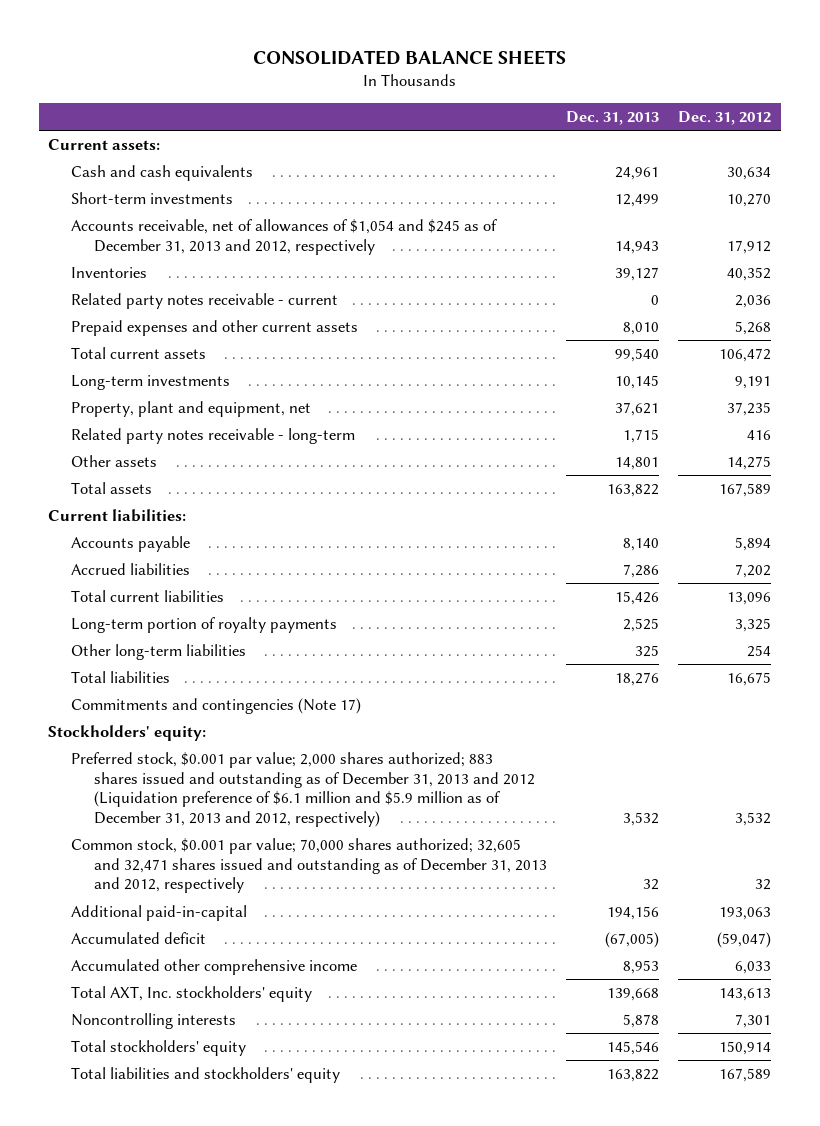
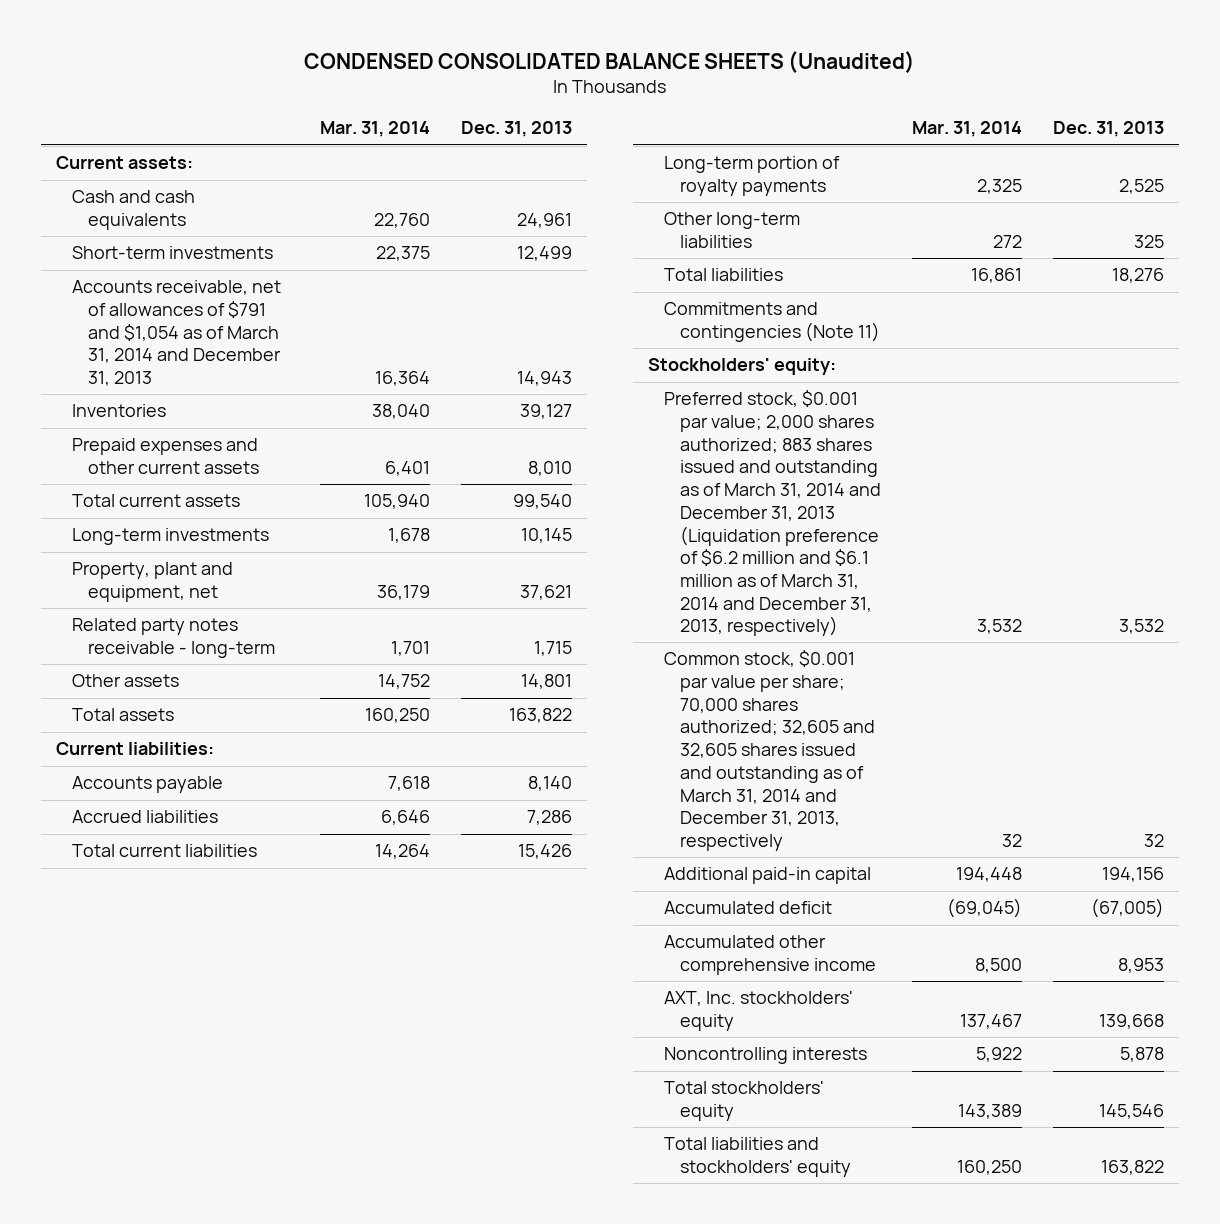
[252,50,566,66] CONSOLIDATED BALANCE SHEETS -> [303,50,915,73] CONDENSED CONSOLIDATED BALANCE SHEETS (Unaudited)
[678,111,772,126] Dec. 31, 2012 -> none
none -> [319,121,430,138] Mar. 31, 2014
[70,219,497,255] Accounts receivable, net of allowances of $1,054 and $245 as of December 31, 2013 and 2012, respectively -> [71,280,281,387] Accounts receivable, net of allowances of $791 and $1,054 as of March 31, 2014 and December 31, 2013
[70,293,338,310] Related party notes receivable - current -> none
[70,698,361,715] Commitments and contingencies (Note 17) -> [663,302,880,343] Commitments and contingencies (Note 11)
[70,752,535,827] Preferred stock, $0.001 par value; 2,000 shares authorized; 883 shares issued and outstanding as of December 31, 2013 and 2012 (Liquidation preference of $6.1 million and $5.9 million as of December 31, 2013 and 2012, respectively) -> [663,390,881,637] Preferred stock, $0.001 par value; 2,000 shares authorized; 883 shares issued and outstanding as of March 31, 2014 and December 31, 2013 (Liquidation preference of $6.2 million and $6.1 million as of March 31, 2014 and December 31, 2013, respectively)
[70,838,547,894] Common stock, $0.001 par value; 70,000 shares authorized; 32,605 and 32,471 shares issued and outstanding as of December 31, 2013 and 2012, respectively -> [663,650,875,851] Common stock, $0.001 par value per share; 70,000 shares authorized; 32,605 and 32,605 shares issued and outstanding as of March 31, 2014 and December 31, 2013, respectively
[70,905,247,922] Additional paid-in-capital -> [663,867,871,885] Additional paid-in capital
[70,986,312,1003] Total AXT, Inc. stockholders' equity -> [663,991,853,1032] AXT, Inc. stockholders' equity

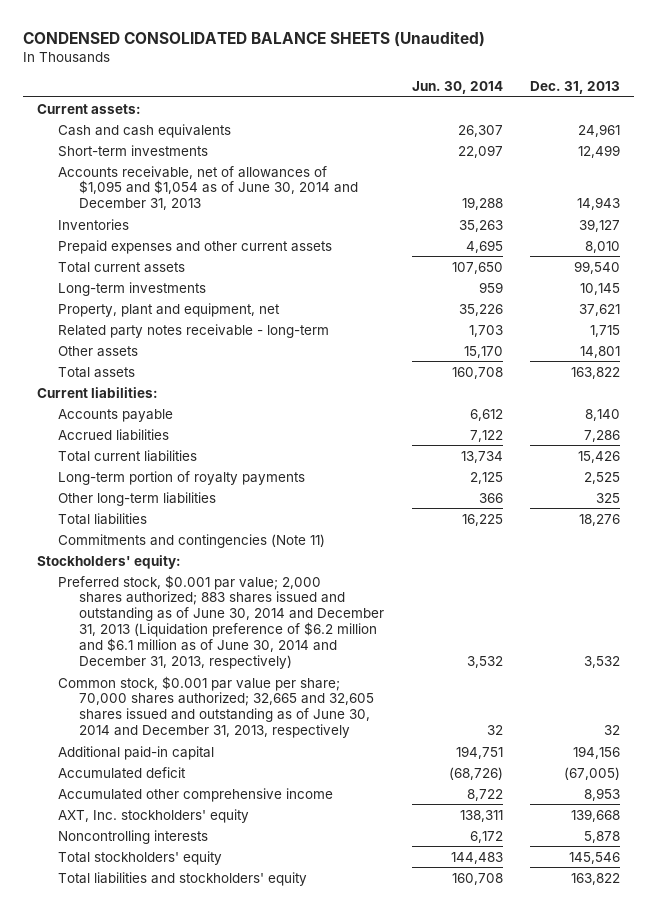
[319,121,430,138] Mar. 31, 2014 -> none
none -> [411,81,503,95] Jun. 30, 2014
[71,280,281,387] Accounts receivable, net of allowances of $791 and $1,054 as of March 31, 2014 and December 31, 2013 -> [58,165,359,211] Accounts receivable, net of allowances of $1,095 and $1,054 as of June 30, 2014 and December 31, 2013
[663,390,881,637] Preferred stock, $0.001 par value; 2,000 shares authorized; 883 shares issued and outstanding as of March 31, 2014 and December 31, 2013 (Liquidation preference of $6.2 million and $6.1 million as of March 31, 2014 and December 31, 2013, respectively) -> [58,574,385,669] Preferred stock, $0.001 par value; 2,000 shares authorized; 883 shares issued and outstanding as of June 30, 2014 and December 31, 2013 (Liquidation preference of $6.2 million and $6.1 million as of June 30, 2014 and December 31, 2013, respectively)
[663,650,875,851] Common stock, $0.001 par value per share; 70,000 shares authorized; 32,605 and 32,605 shares issued and outstanding as of March 31, 2014 and December 31, 2013, respectively -> [58,675,375,739] Common stock, $0.001 par value per share; 70,000 shares authorized; 32,665 and 32,605 shares issued and outstanding as of June 30, 2014 and December 31, 2013, respectively

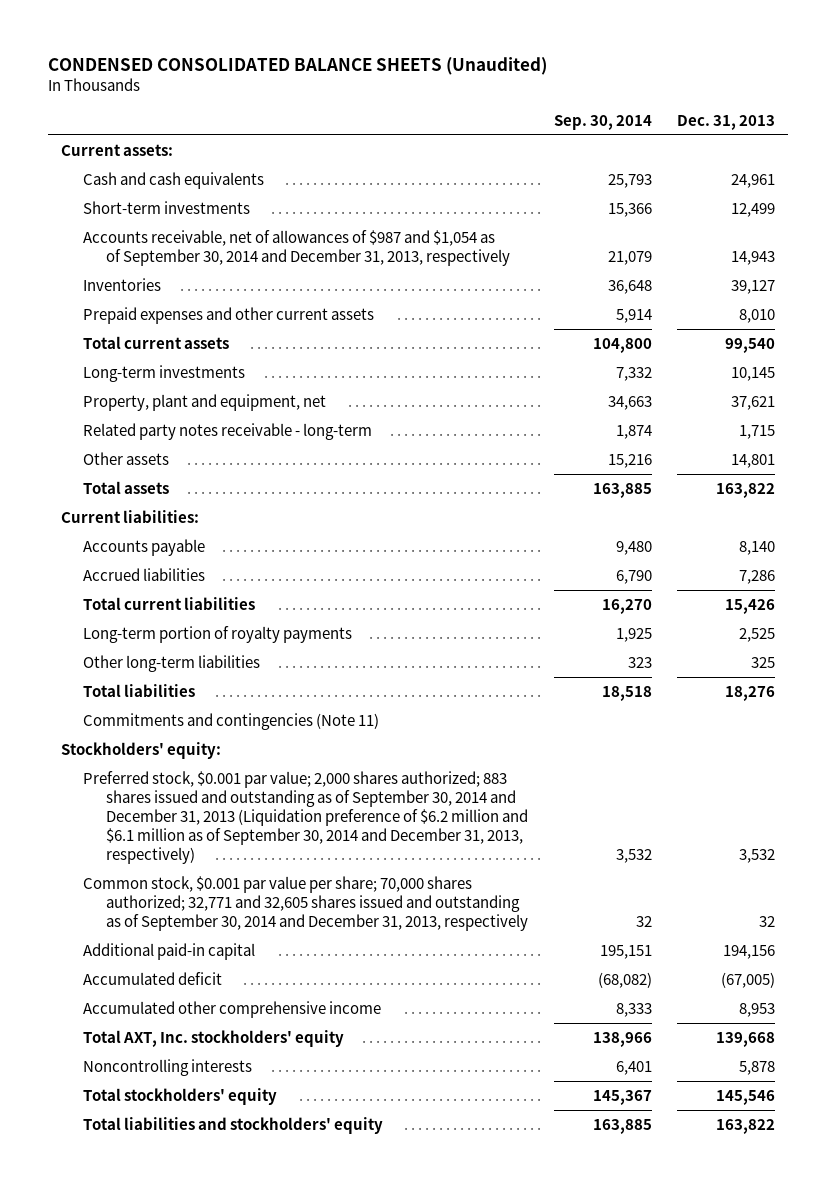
[411,81,503,95] Jun. 30, 2014 -> none
none -> [553,114,652,130] Sep. 30, 2014
[58,165,359,211] Accounts receivable, net of allowances of $1,095 and $1,054 as of June 30, 2014 and December 31, 2013 -> [83,229,510,266] Accounts receivable, net of allowances of $987 and $1,054 as of September 30, 2014 and December 31, 2013, respectively
[58,574,385,669] Preferred stock, $0.001 par value; 2,000 shares authorized; 883 shares issued and outstanding as of June 30, 2014 and December 31, 2013 (Liquidation preference of $6.2 million and $6.1 million as of June 30, 2014 and December 31, 2013, respectively) -> [83,770,528,865] Preferred stock, $0.001 par value; 2,000 shares authorized; 883 shares issued and outstanding as of September 30, 2014 and December 31, 2013 (Liquidation preference of $6.2 million and $6.1 million as of September 30, 2014 and December 31, 2013, respectively)
[58,675,375,739] Common stock, $0.001 par value per share; 70,000 shares authorized; 32,665 and 32,605 shares issued and outstanding as of June 30, 2014 and December 31, 2013, respectively -> [83,875,528,932] Common stock, $0.001 par value per share; 70,000 shares authorized; 32,771 and 32,605 shares issued and outstanding as of September 30, 2014 and December 31, 2013, respectively
[58,808,250,823] AXT, Inc. stockholders' equity -> [83,1029,345,1047] Total AXT, Inc. stockholders' equity

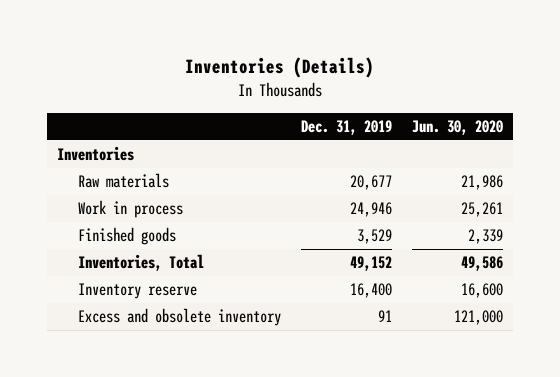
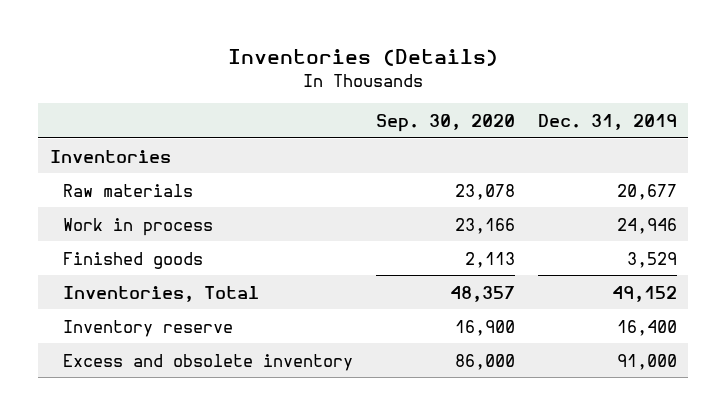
[411,120,503,136] Jun. 30, 2020 -> none
none -> [375,113,515,132] Sep. 30, 2020
[377,310,392,323] 91 -> [616,353,677,370] 91,000

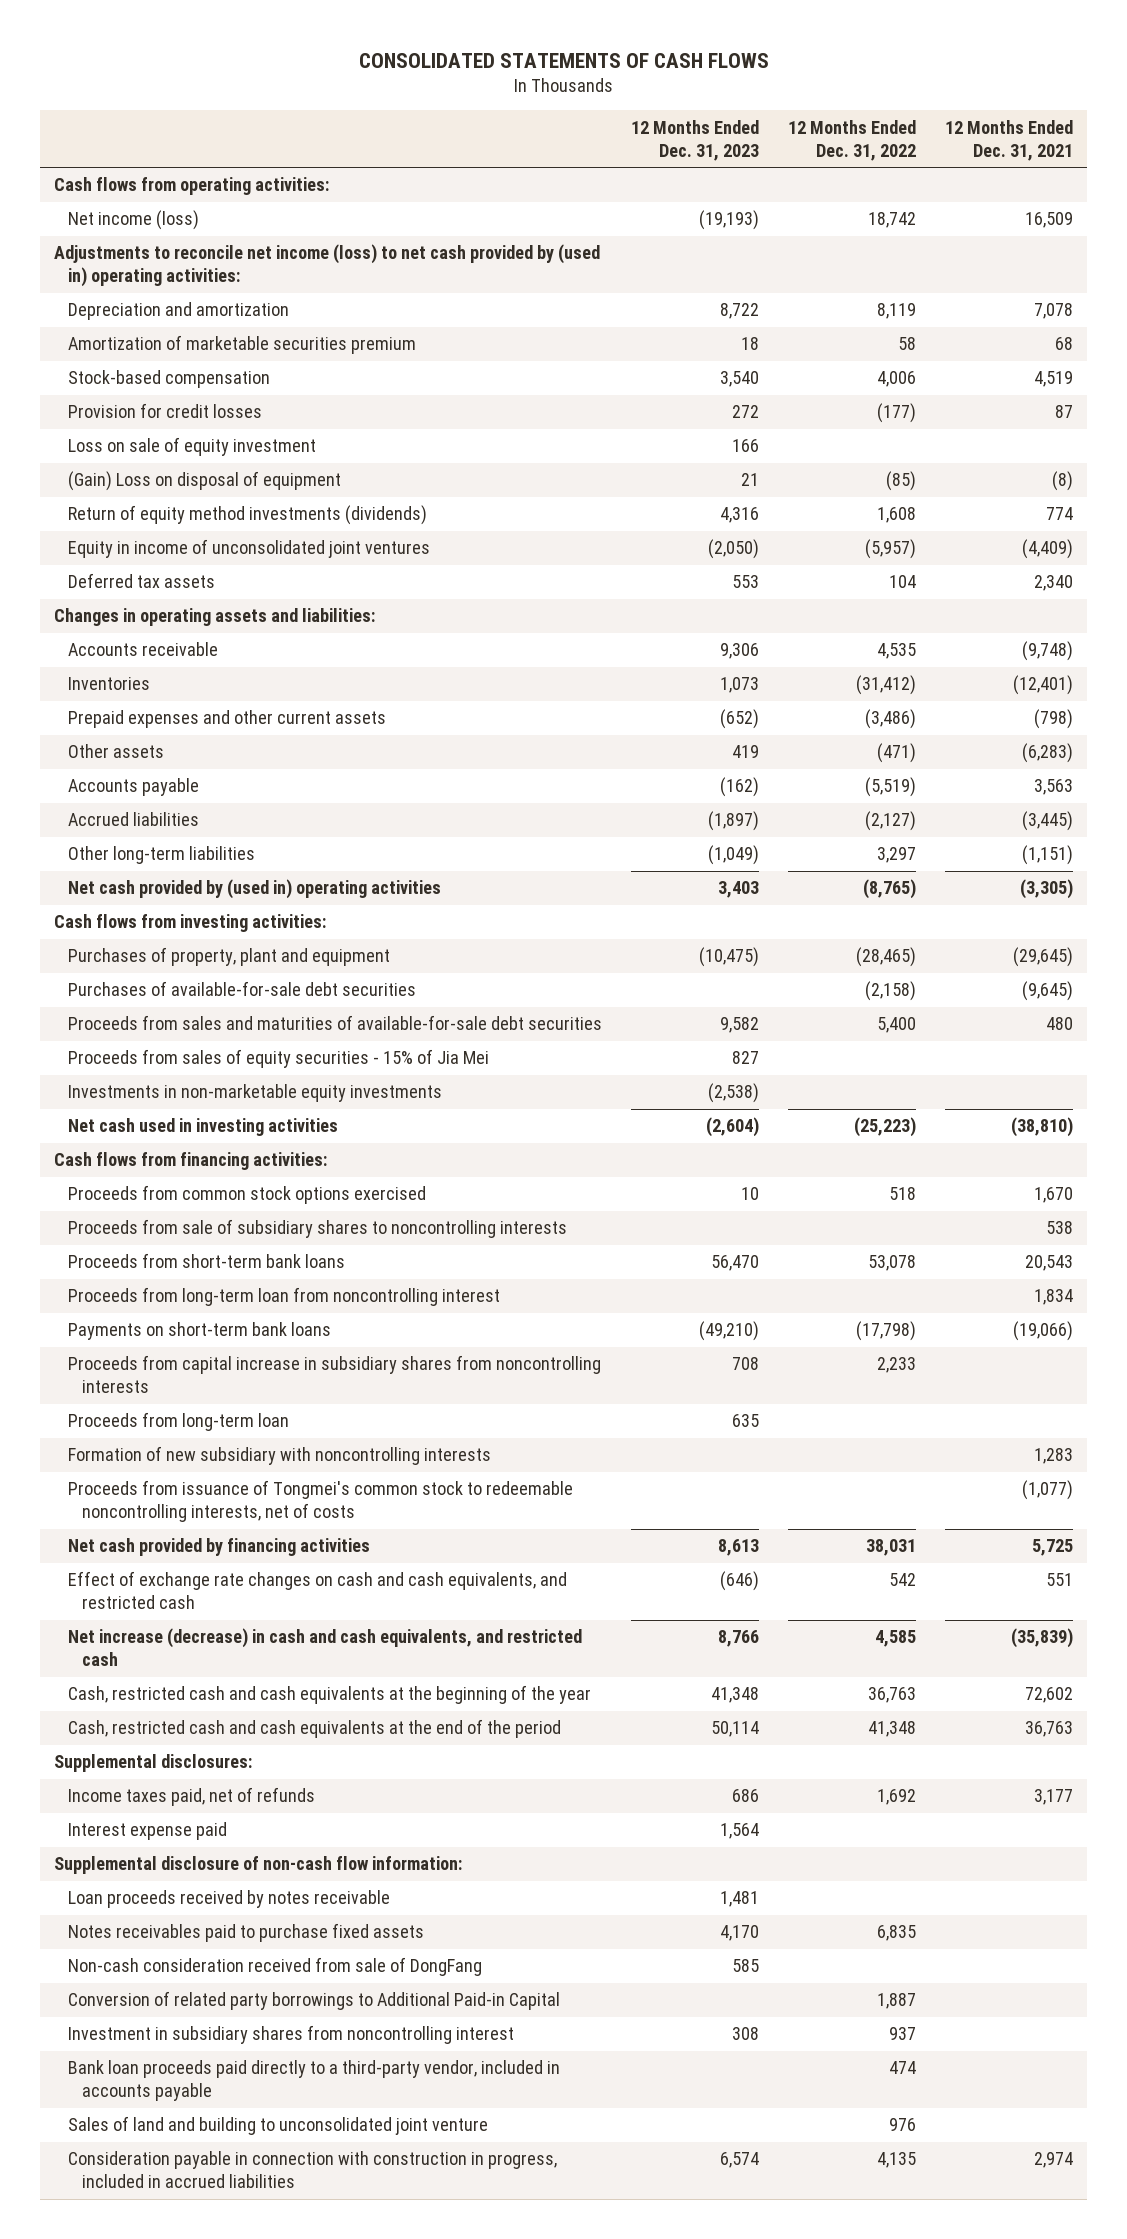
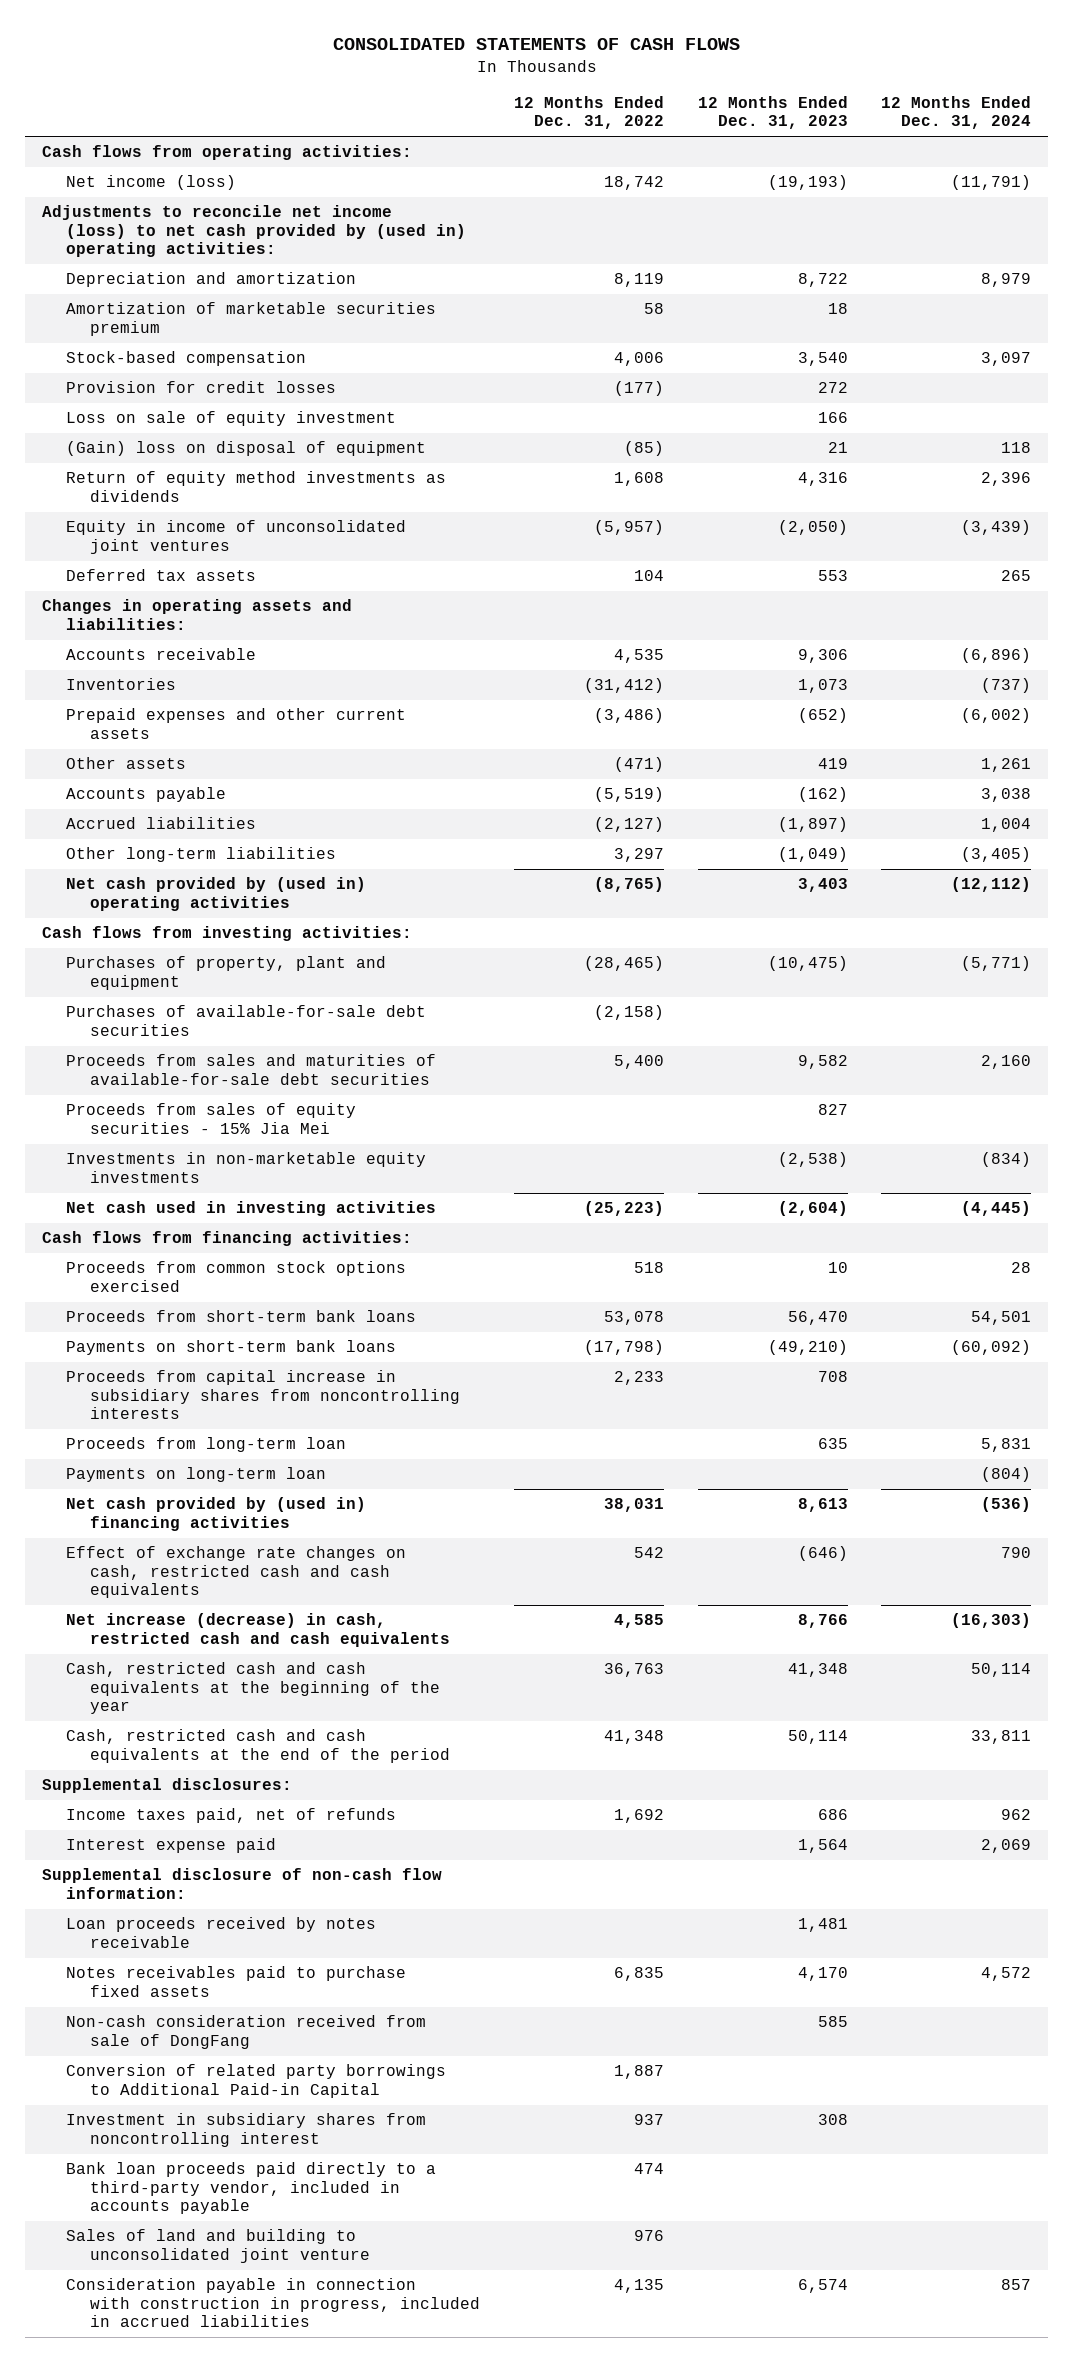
[944,119,1073,161] 12 Months Ended Dec. 31, 2021 -> none
none -> [881,95,1032,130] 12 Months Ended Dec. 31, 2024
[68,471,342,492] (Gain) Loss on disposal of equipment -> [66,441,427,457] (Gain) loss on disposal of equipment
[68,505,428,526] Return of equity method investments (dividends) -> [66,471,447,502] Return of equity method investments as dividends
[68,1049,490,1069] Proceeds from sales of equity securities - 15% of Jia Mei -> [66,1103,357,1134] Proceeds from sales of equity securities - 15% Jia Mei
[68,1219,568,1239] Proceeds from sale of subsidiary shares to noncontrolling interests -> none
[68,1287,501,1307] Proceeds from long-term loan from noncontrolling interest -> none
[68,1446,492,1466] Formation of new subsidiary with noncontrolling interests -> none
[68,1480,574,1523] Proceeds from issuance of Tongmei's common stock to redeemable noncontrolling interests, net of costs -> none
none -> [66,1467,327,1483] Payments on long-term loan
[68,1538,371,1557] Net cash provided by financing activities -> [66,1497,367,1531] Net cash provided by (used in) financing activities
[68,1571,568,1610] Effect of exchange rate changes on cash and cash equivalents, and restricted cash -> [66,1546,407,1599] Effect of exchange rate changes on cash, restricted cash and cash equivalents
[68,1628,583,1667] Net increase (decrease) in cash and cash equivalents, and restricted cash -> [66,1613,451,1647] Net increase (decrease) in cash, restricted cash and cash equivalents

